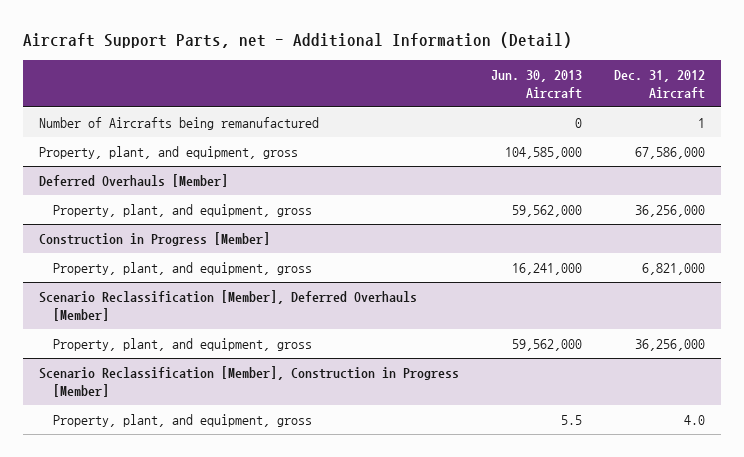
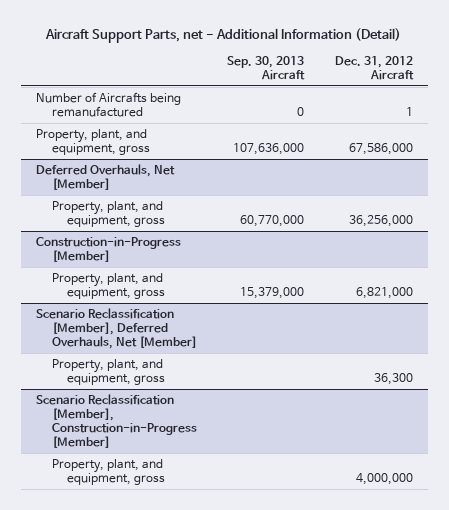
[491,69,583,99] Jun. 30, 2013 Aircraft -> none
none -> [227,55,306,81] Sep. 30, 2013 Aircraft
[39,173,229,187] Deferred Overhauls [Member] -> [36,163,176,191] Deferred Overhauls, Net [Member]
[39,231,271,246] Construction in Progress [Member] -> [36,236,182,263] Construction-in-Progress [Member]
[39,289,418,322] Scenario Reclassification [Member], Deferred Overhauls [Member] -> [36,307,197,350] Scenario Reclassification [Member], Deferred Overhauls, Net [Member]
[634,338,705,351] 36,256,000 -> [373,373,413,386] 36,300
[39,365,460,398] Scenario Reclassification [Member], Construction in Progress [Member] -> [36,393,197,449] Scenario Reclassification [Member], Construction-in-Progress [Member]
[683,414,705,425] 4.0 -> [355,473,413,486] 4,000,000

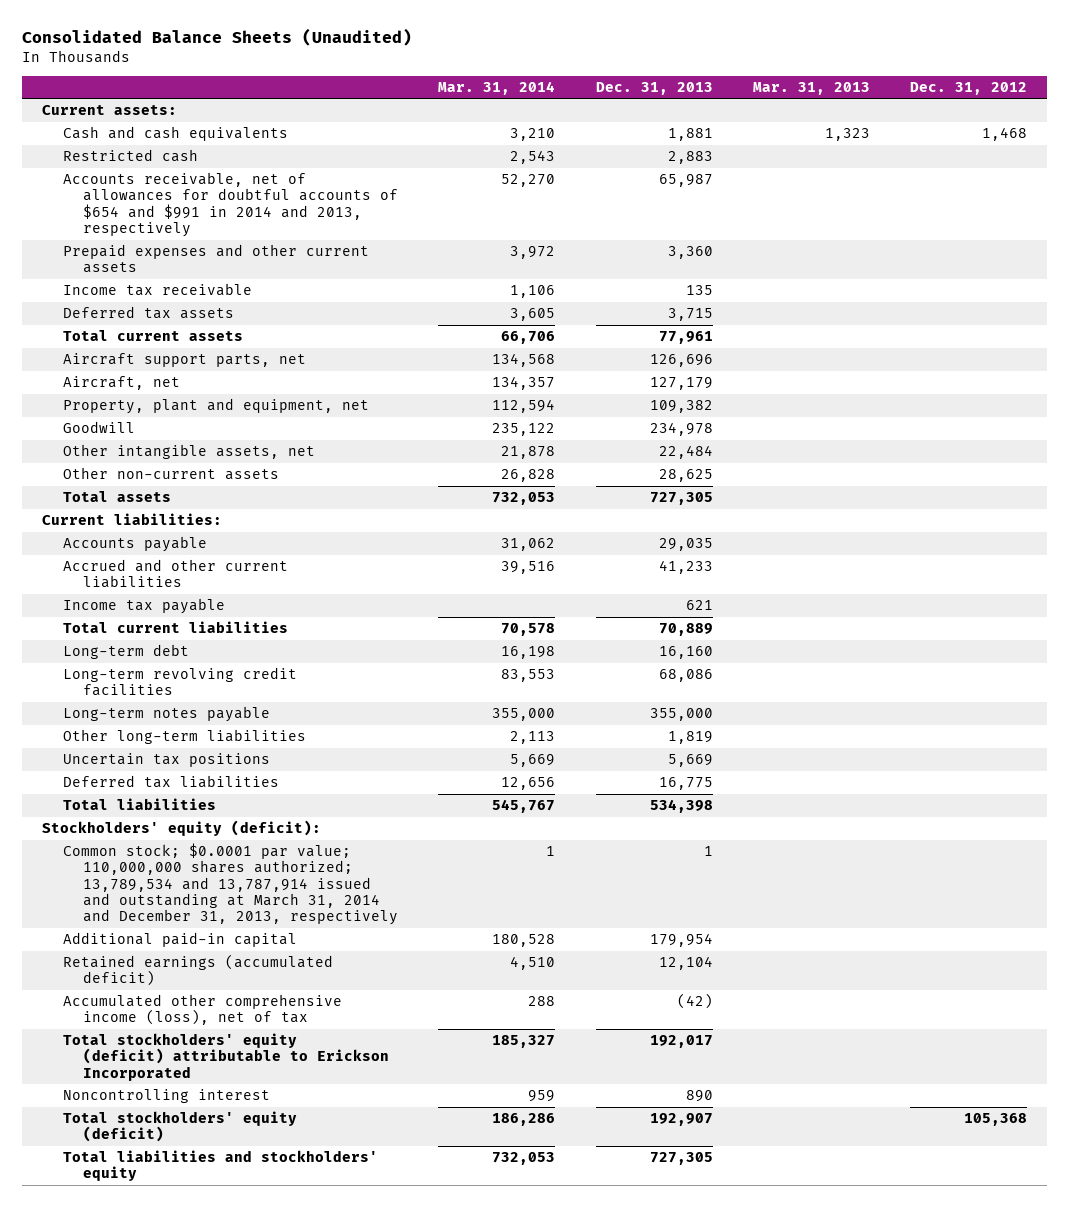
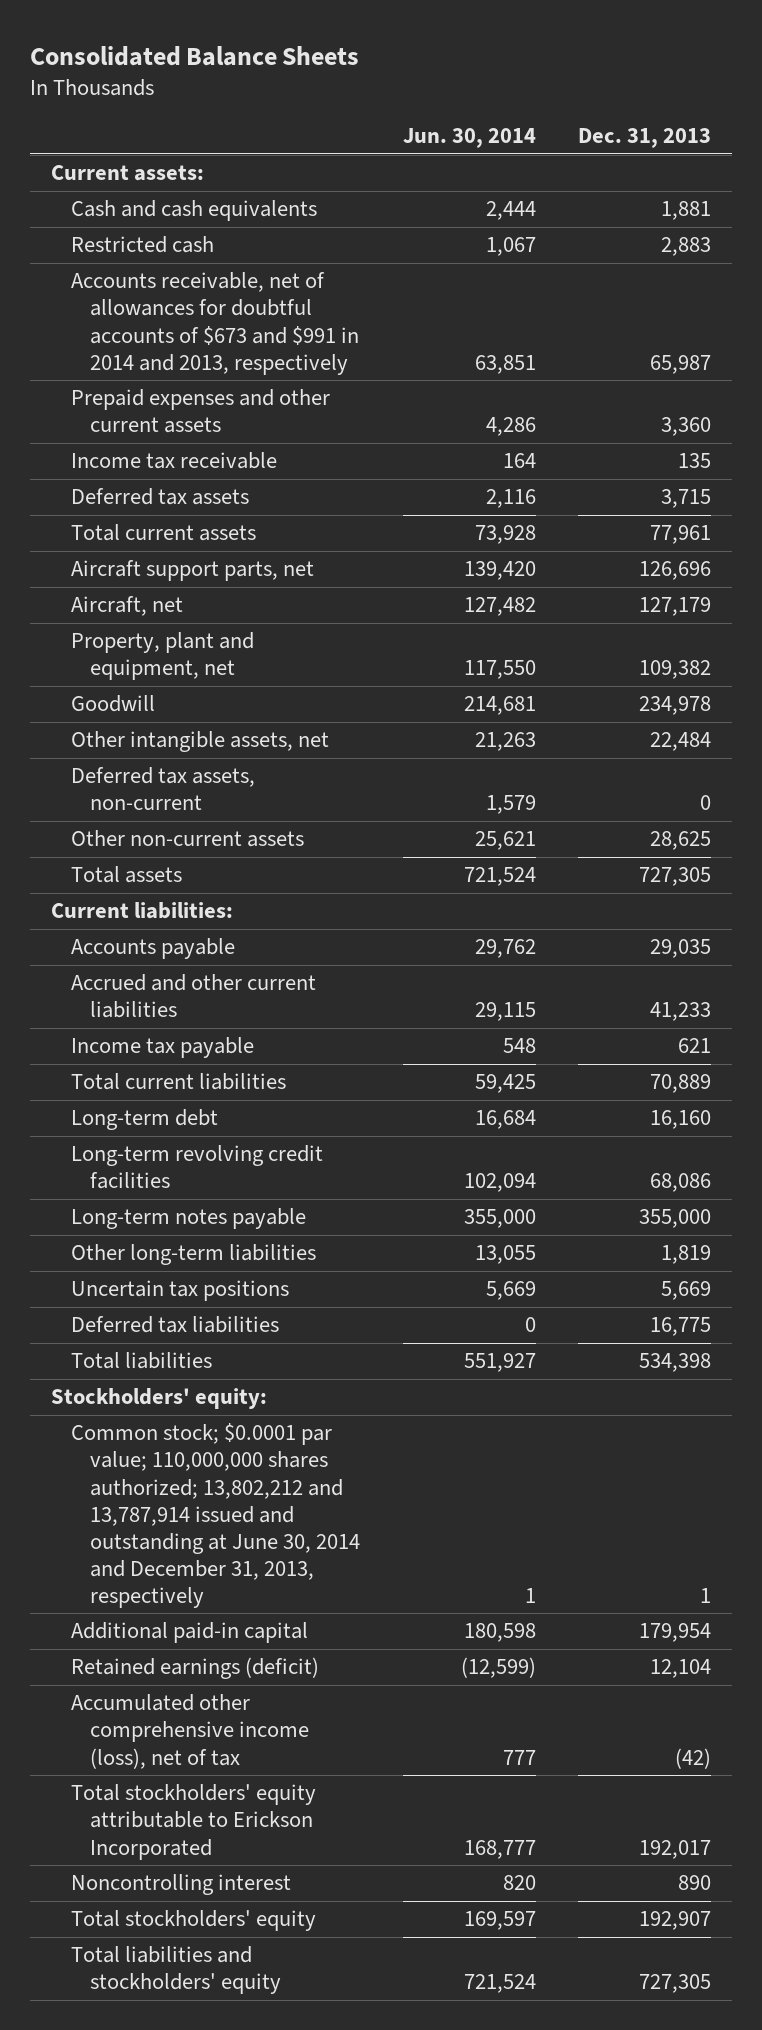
[21,28,412,47] Consolidated Balance Sheets (Unaudited) -> [30,46,360,67] Consolidated Balance Sheets
[438,80,556,95] Mar. 31, 2014 -> none
[752,81,870,95] Mar. 31, 2013 -> none
[910,81,1028,95] Dec. 31, 2012 -> none
none -> [402,128,536,149] Jun. 30, 2014
[62,172,399,238] Accounts receivable, net of allowances for doubtful accounts of $654 and $991 in 2014 and 2013, respectively -> [70,272,360,375] Accounts receivable, net of allowances for doubtful accounts of $673 and $991 in 2014 and 2013, respectively
none -> [70,767,255,811] Deferred tax assets, non-current
[41,820,321,837] Stockholders' equity (deficit): -> [51,1388,268,1410] Stockholders' equity:
[62,843,399,926] Common stock; $0.0001 par value; 110,000,000 shares authorized; 13,789,534 and 13,787,914 issued and outstanding at March 31, 2014 and December 31, 2013, respectively -> [70,1423,361,1608] Common stock; $0.0001 par value; 110,000,000 shares authorized; 13,802,212 and 13,787,914 issued and outstanding at June 30, 2014 and December 31, 2013, respectively
[62,954,333,987] Retained earnings (accumulated deficit) -> [70,1657,319,1680] Retained earnings (deficit)
[62,1033,390,1081] Total stockholders' equity (deficit) attributable to Erickson Incorporated -> [70,1784,316,1860] Total stockholders' equity attributable to Erickson Incorporated
[62,1111,297,1143] Total stockholders' equity (deficit) -> [70,1910,316,1932] Total stockholders' equity

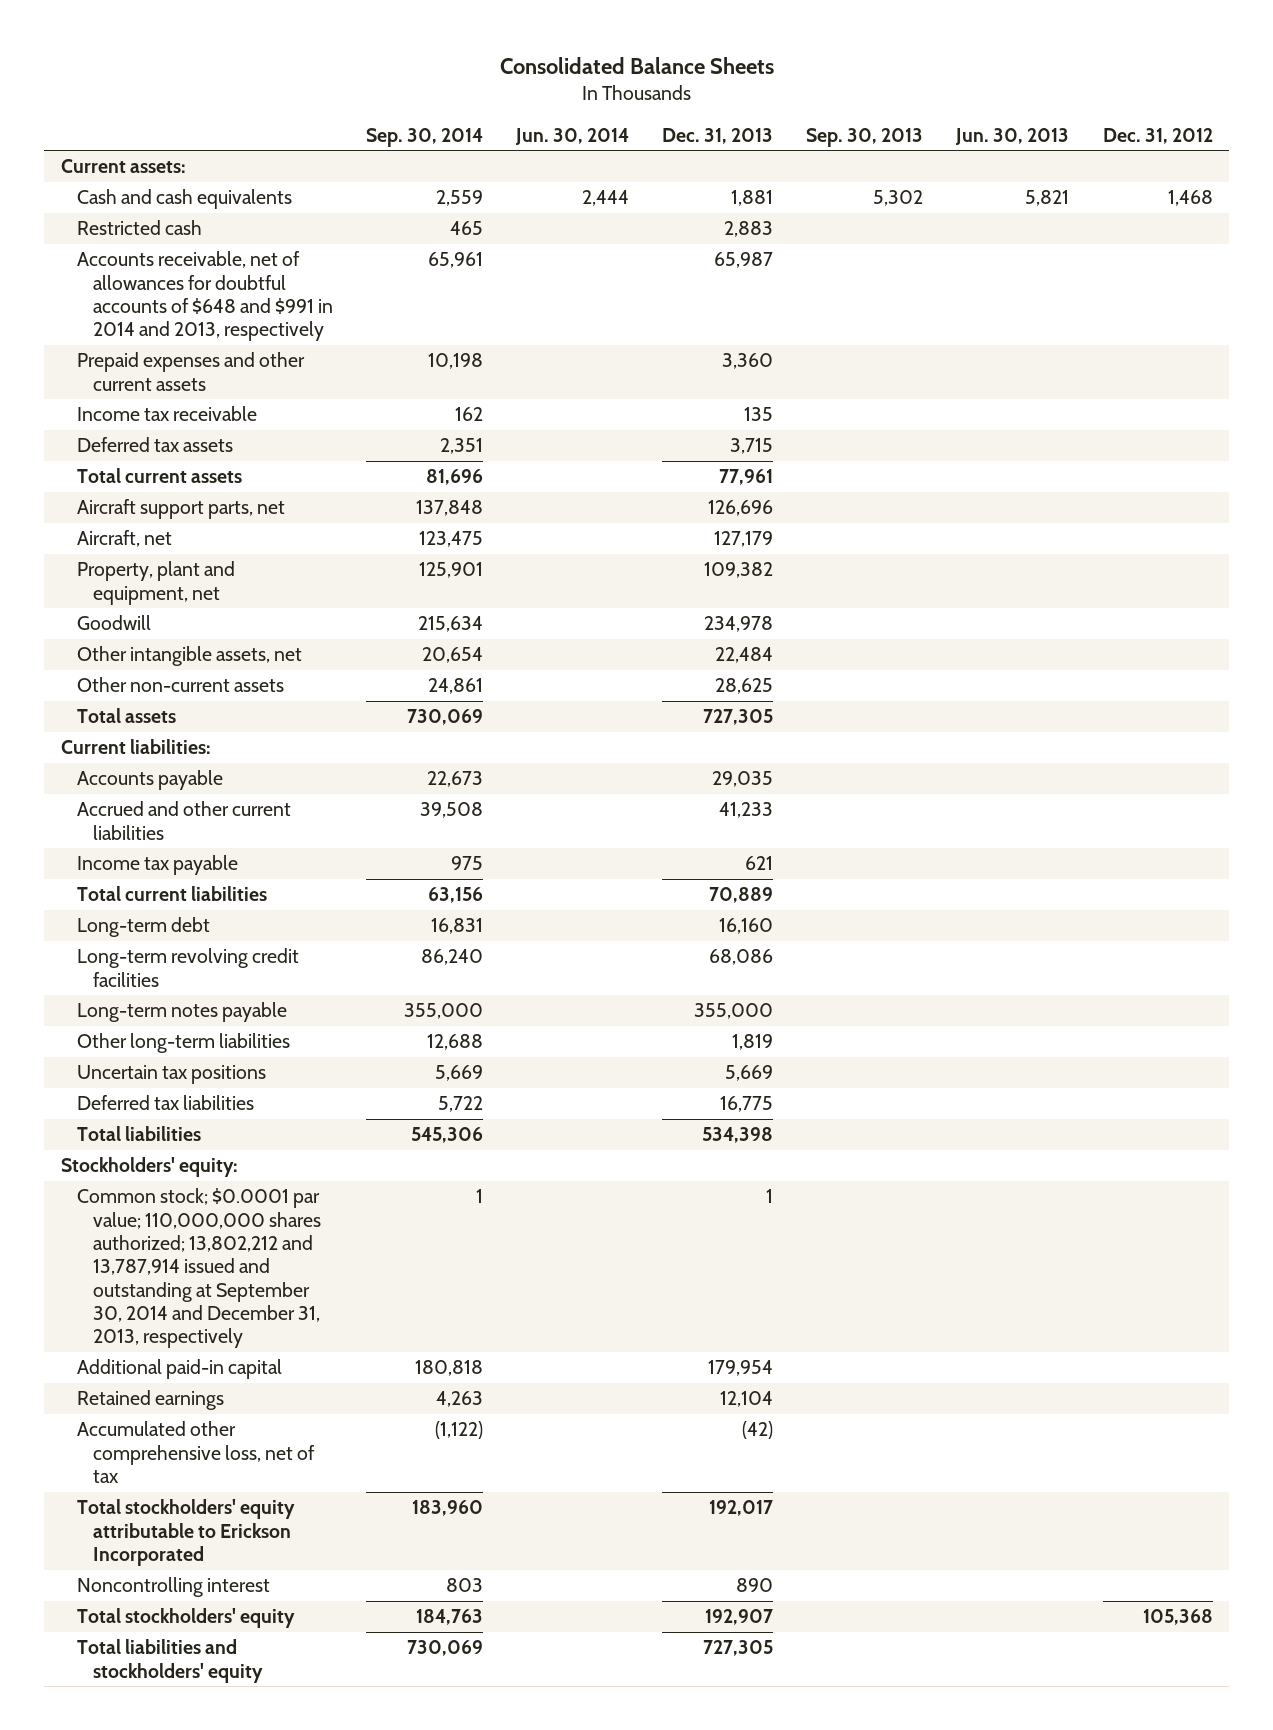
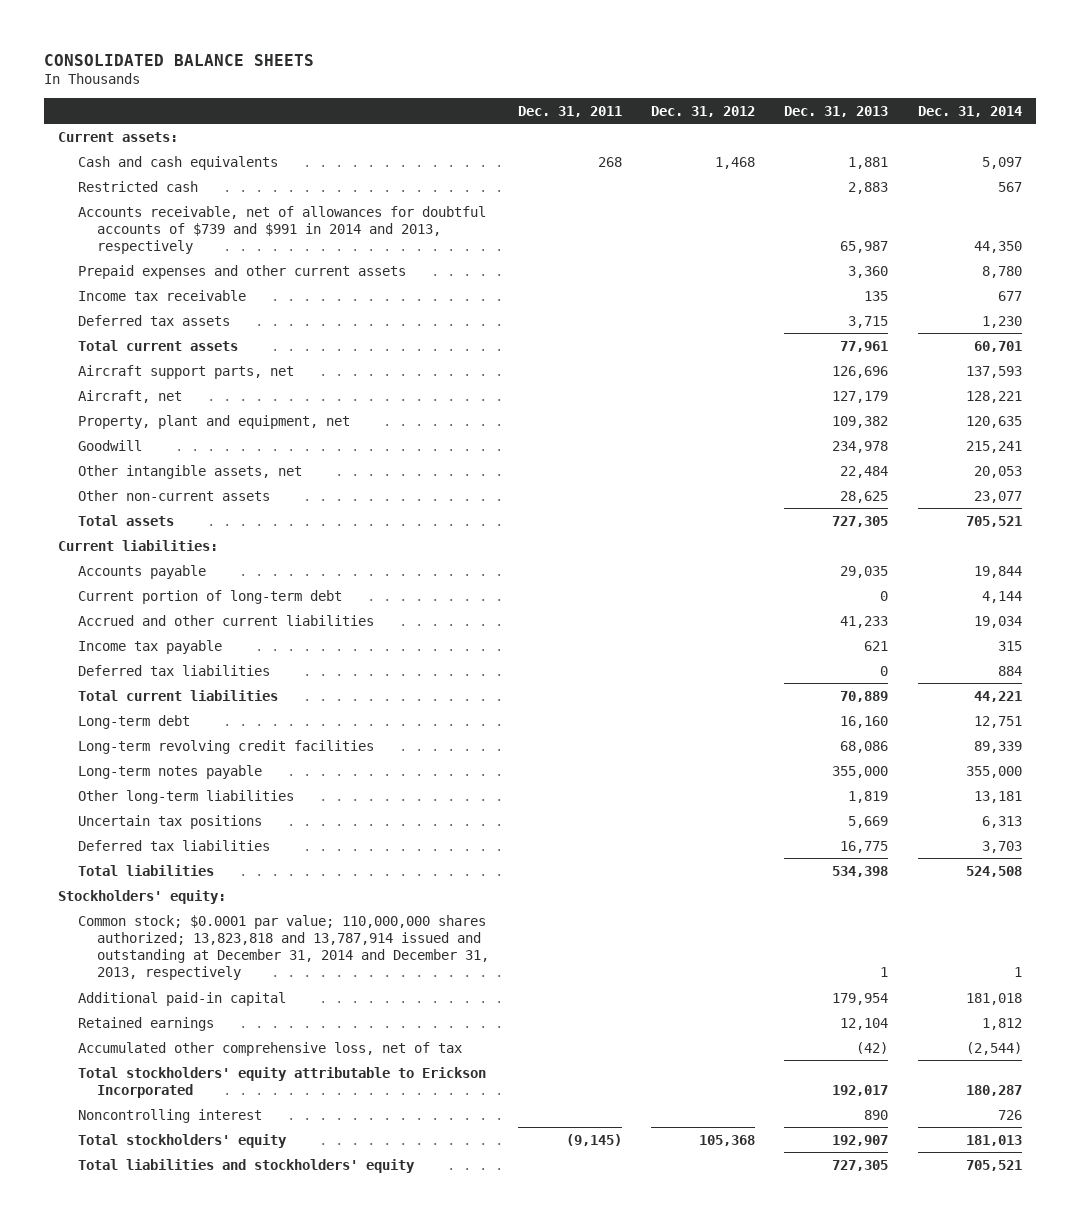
[499,57,774,75] Consolidated Balance Sheets -> [43,53,314,66] CONSOLIDATED BALANCE SHEETS
[366,127,484,147] Sep. 30, 2014 -> none
[515,127,630,145] Jun. 30, 2014 -> none
[806,127,924,147] Sep. 30, 2013 -> none
[955,127,1070,145] Jun. 30, 2013 -> none
none -> [518,106,623,118] Dec. 31, 2011
none -> [917,106,1022,118] Dec. 31, 2014
[76,251,334,342] Accounts receivable, net of allowances for doubtful accounts of $648 and $991 in 2014 and 2013, respectively -> [77,205,486,255] Accounts receivable, net of allowances for doubtful accounts of $739 and $991 in 2014 and 2013, respectively
none -> [77,589,342,604] Current portion of long-term debt
none -> [77,664,270,676] Deferred tax liabilities
[76,1188,322,1349] Common stock; $0.0001 par value; 110,000,000 shares authorized; 13,802,212 and 13,787,914 issued and outstanding at September 30, 2014 and December 31, 2013, respectively -> [77,914,489,981] Common stock; $0.0001 par value; 110,000,000 shares authorized; 13,823,818 and 13,787,914 issued and outstanding at December 31, 2014 and December 31, 2013, respectively

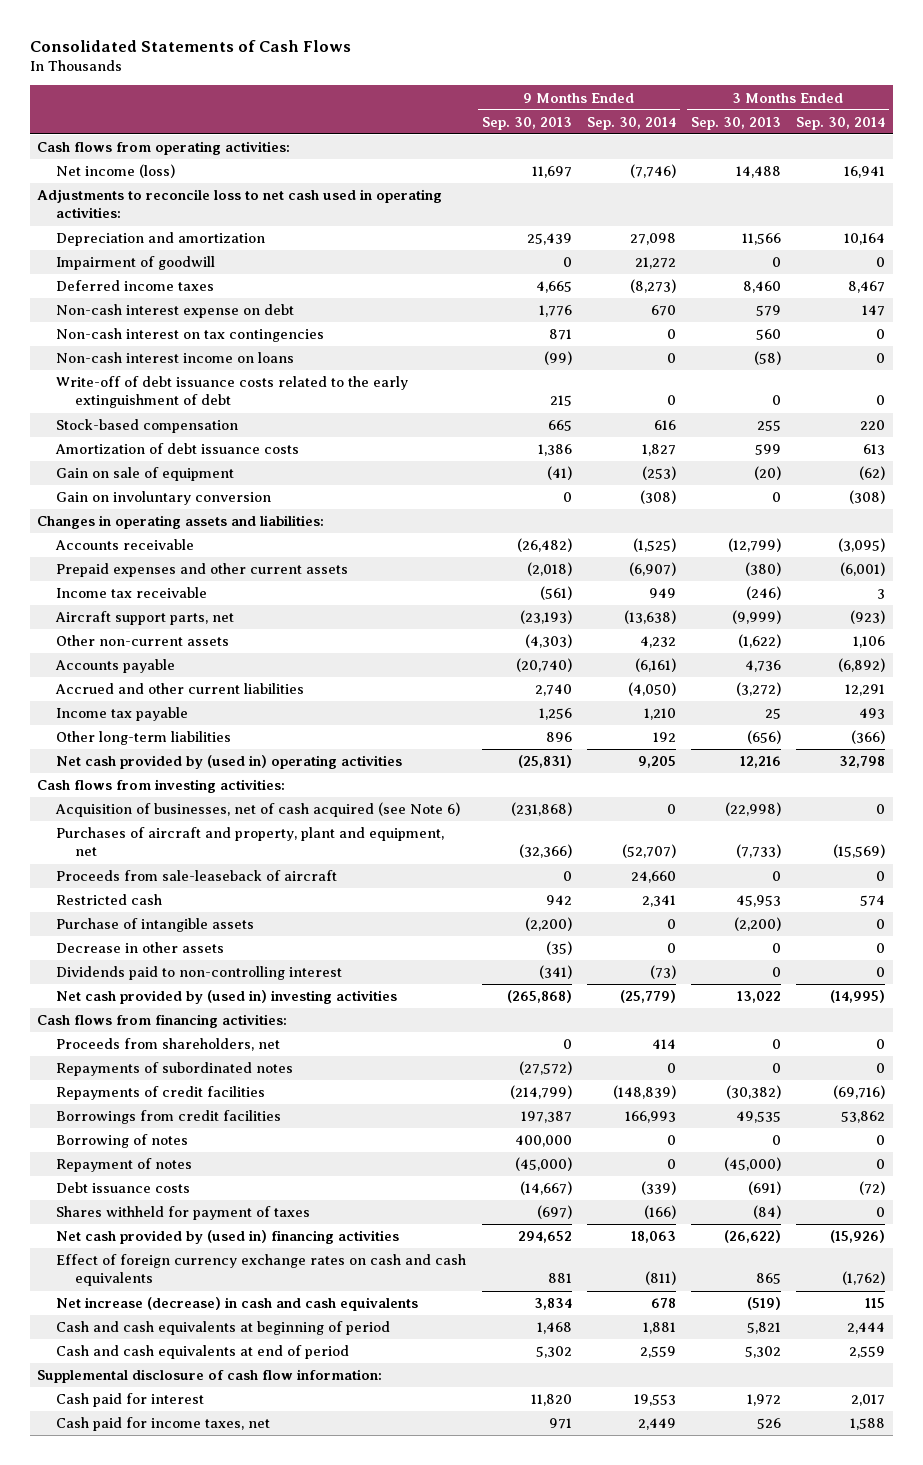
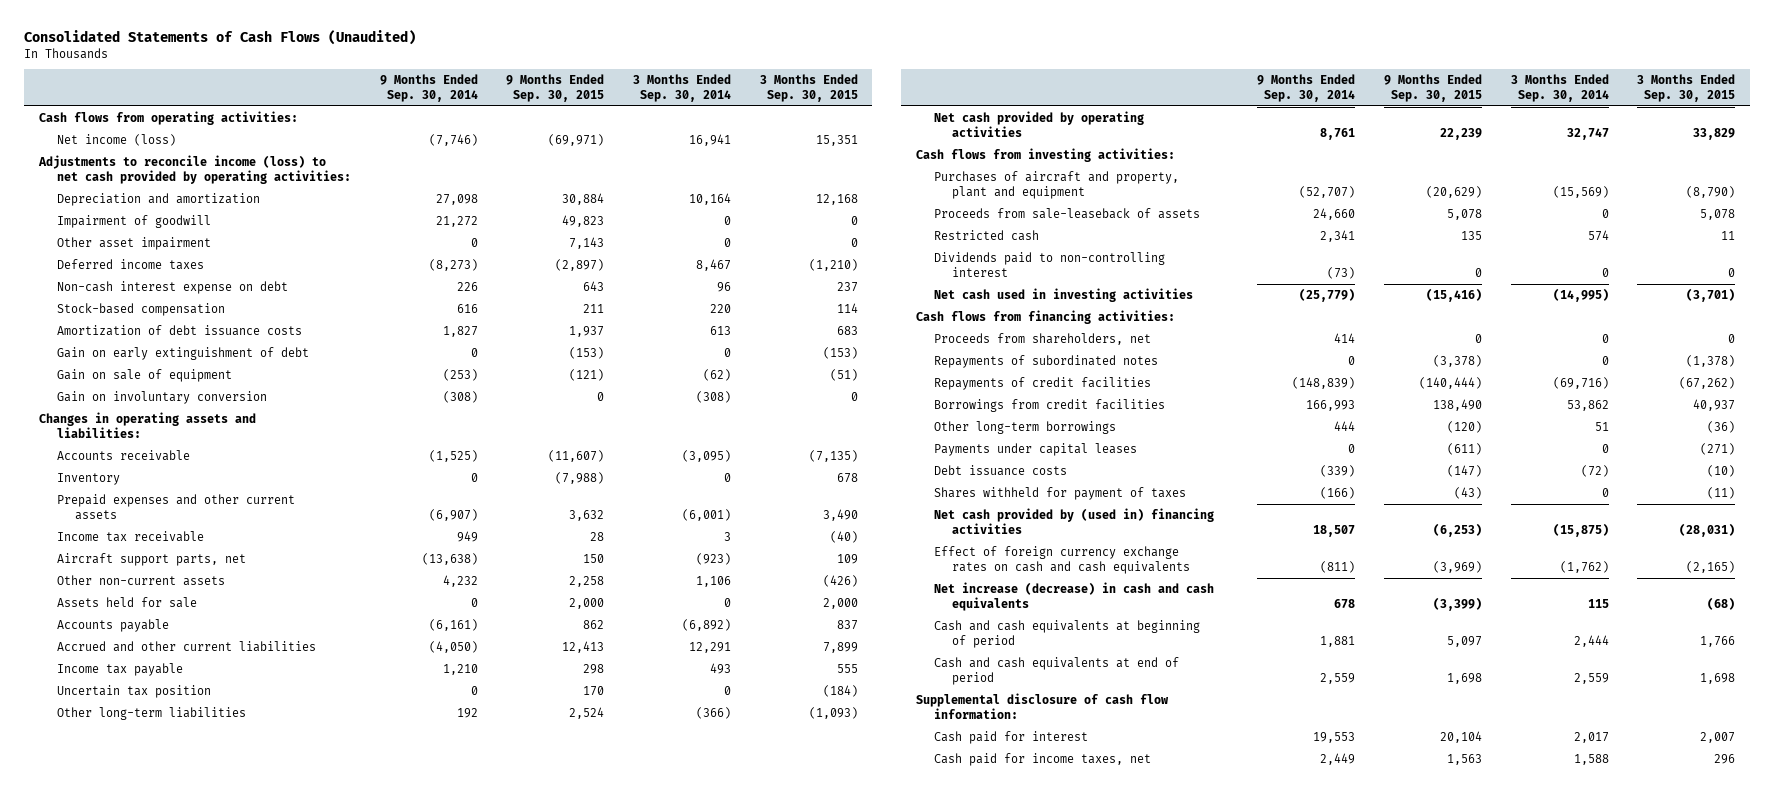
[29,39,351,52] Consolidated Statements of Cash Flows -> [24,30,417,46] Consolidated Statements of Cash Flows (Unaudited)
[481,116,572,130] Sep. 30, 2013 -> none
[691,116,782,130] Sep. 30, 2013 -> none
none -> [506,74,605,102] 9 Months Ended Sep. 30, 2015
none -> [760,74,859,102] 3 Months Ended Sep. 30, 2015
[37,189,443,219] Adjustments to reconcile loss to net cash used in operating activities: -> [37,155,351,184] Adjustments to reconcile income (loss) to net cash provided by operating activities:
none -> [56,237,211,251] Other asset impairment
[56,328,325,343] Non-cash interest on tax contingencies -> none
[56,352,295,364] Non-cash interest income on loans -> none
[56,376,409,409] Write-off of debt issuance costs related to the early extinguishment of debt -> none
[650,305,676,317] 670 -> [456,282,478,292] 226
[862,305,886,317] 147 -> [717,282,732,293] 96
none -> [56,347,309,361] Gain on early extinguishment of debt
none -> [56,473,120,486] Inventory
none -> [56,597,197,609] Assets held for sale
none -> [56,685,211,699] Uncertain tax position
[56,755,403,770] Net cash provided by (used in) operating activities -> [934,111,1145,137] Net cash provided by operating activities
[637,756,676,769] 9,205 -> [1319,127,1355,140] 8,761
[839,756,886,769] 32,798 -> [1566,127,1609,140] 32,747
[55,802,461,818] Acquisition of businesses, net of cash acquired (see Note 6) -> none
[56,827,445,857] Purchases of aircraft and property, plant and equipment, net -> [934,171,1180,199] Purchases of aircraft and property, plant and equipment
[56,870,338,882] Proceeds from sale-leaseback of aircraft -> [934,208,1201,220] Proceeds from sale-leaseback of assets
[56,918,255,933] Purchase of intangible assets -> none
[56,942,225,954] Decrease in other assets -> none
[56,990,398,1005] Net cash provided by (used in) investing activities -> [934,288,1194,303] Net cash used in investing activities
[56,1134,189,1149] Borrowing of notes -> none
[56,1158,193,1173] Repayment of notes -> none
none -> [934,421,1117,435] Other long-term borrowings
none -> [934,443,1138,457] Payments under capital leases
[630,1231,676,1244] 18,063 -> [1312,524,1355,537] 18,507
[830,1230,886,1244] (15,926) -> [1552,522,1609,537] (15,875)

